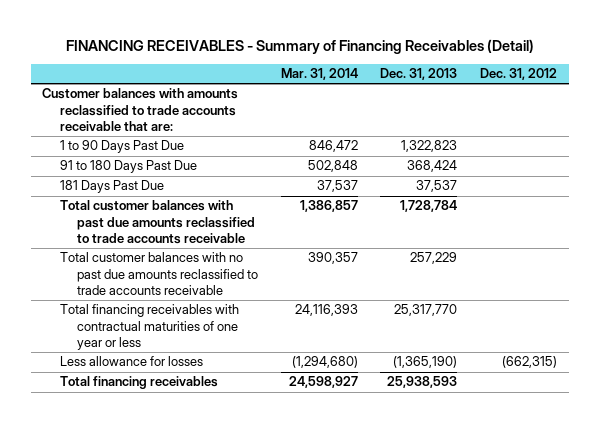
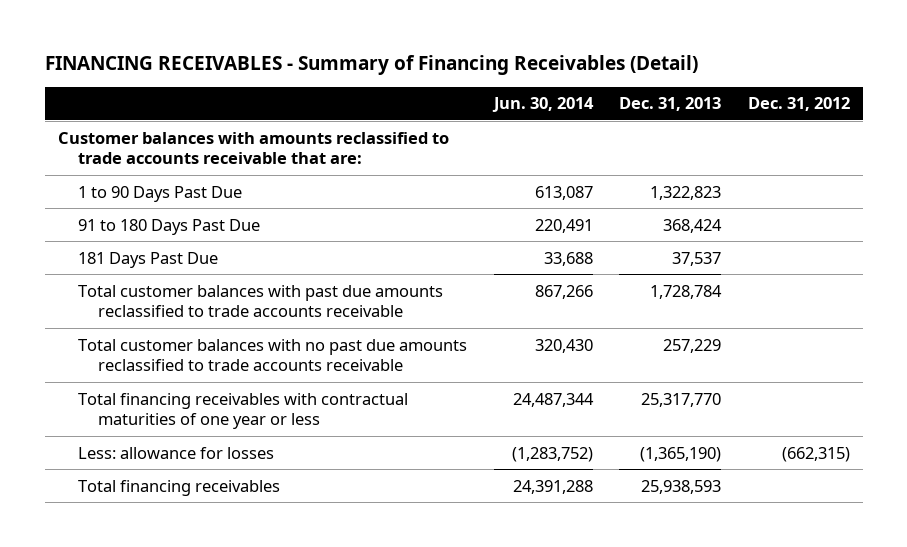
[280,67,358,80] Mar. 31, 2014 -> none
none -> [491,97,594,113] Jun. 30, 2014
[59,356,203,367] Less allowance for losses -> [78,446,275,459] Less: allowance for losses

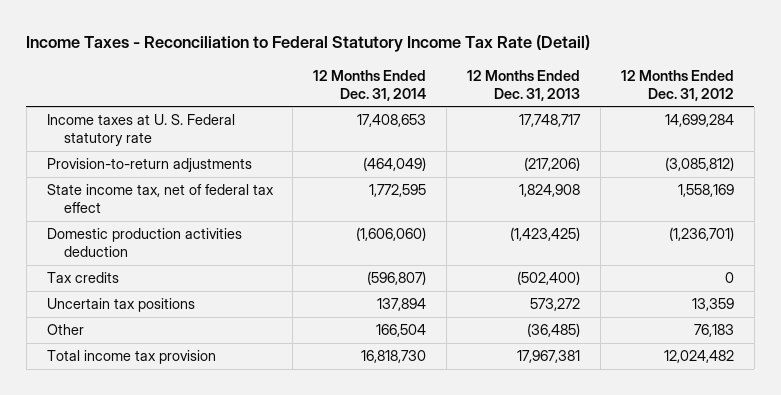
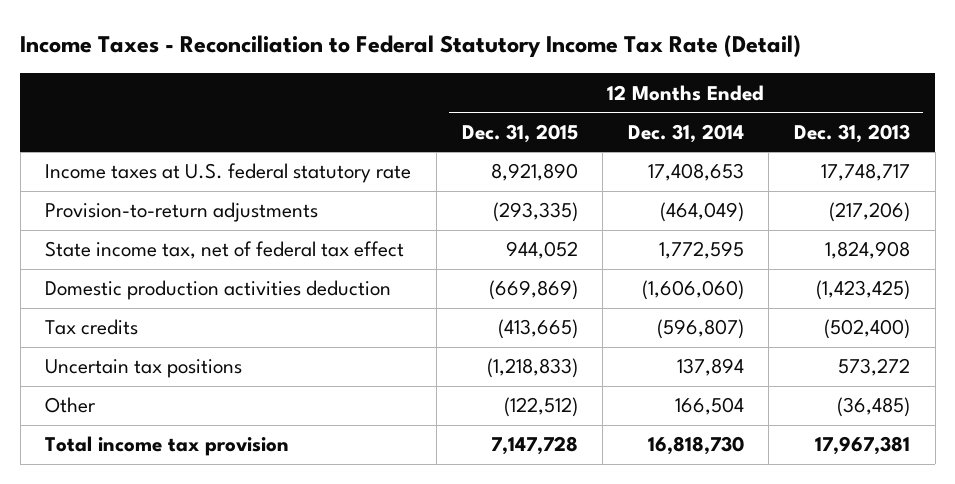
[620,69,734,101] 12 Months Ended Dec. 31, 2012 -> none
none -> [461,123,578,143] Dec. 31, 2015
[46,114,235,147] Income taxes at U. S. Federal statutory rate -> [45,163,412,184] Income taxes at U.S. federal statutory rate

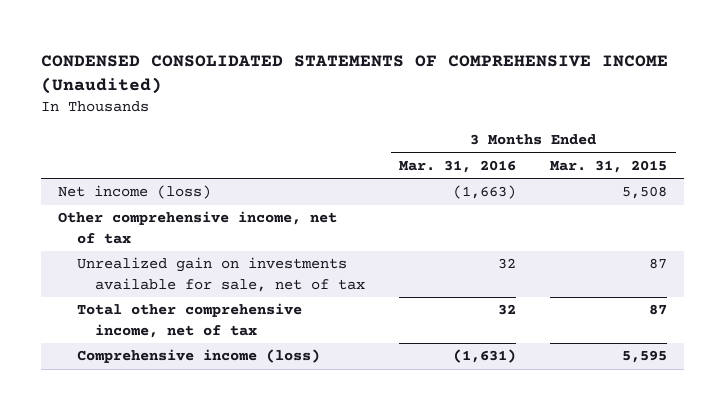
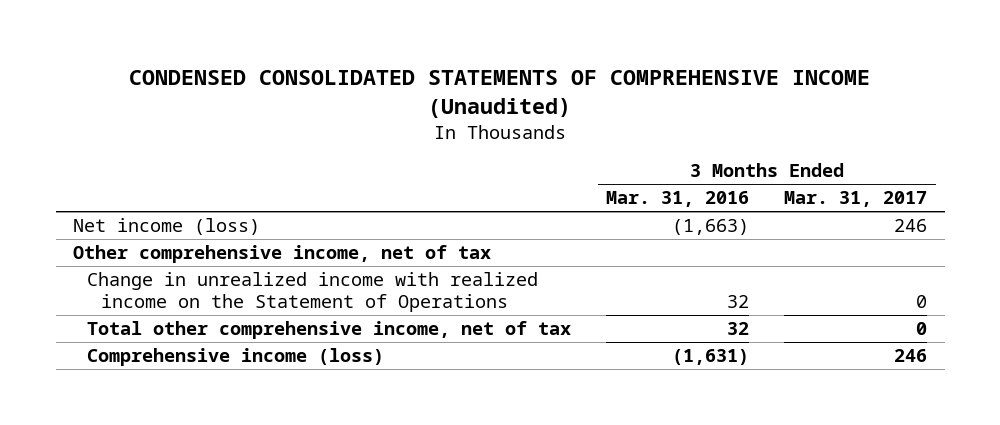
[550,160,668,174] Mar. 31, 2015 -> none
none -> [784,191,928,208] Mar. 31, 2017
[76,257,366,292] Unrealized gain on investments available for sale, net of tax -> [87,272,539,313] Change in unrealized income with realized income on the Statement of Operations

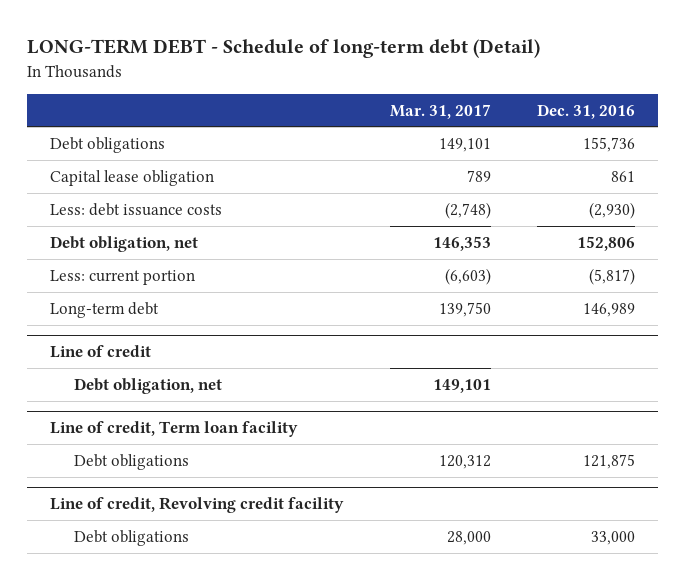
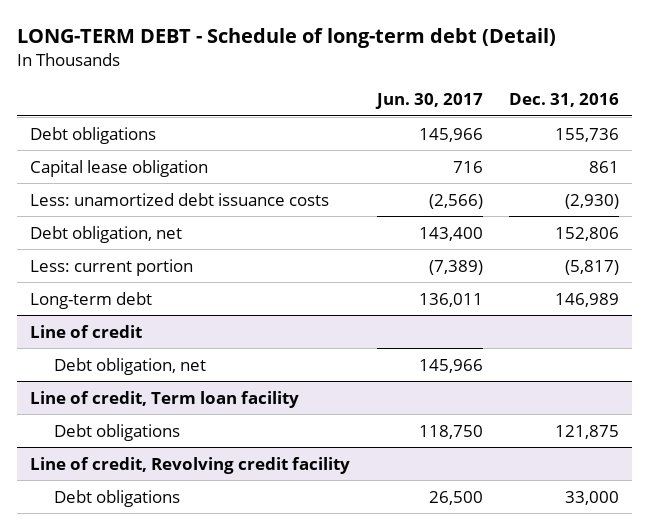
[389,103,491,119] Mar. 31, 2017 -> none
none -> [374,92,483,109] Jun. 30, 2017
[49,202,222,216] Less: debt issuance costs -> [30,192,330,206] Less: unamortized debt issuance costs

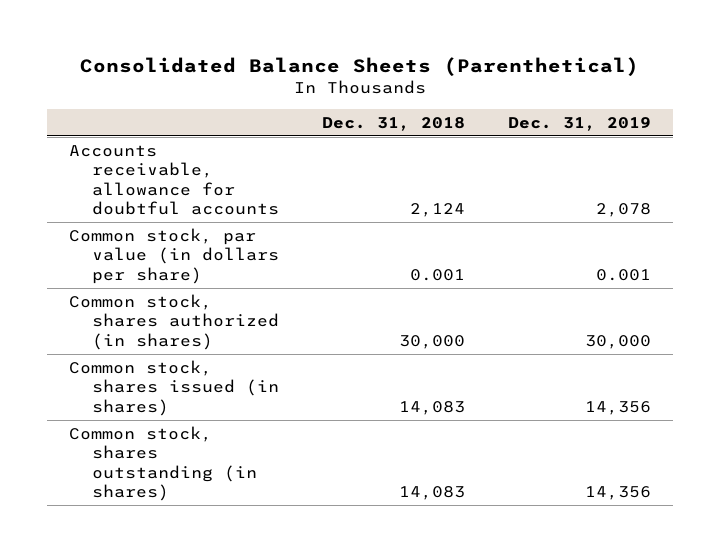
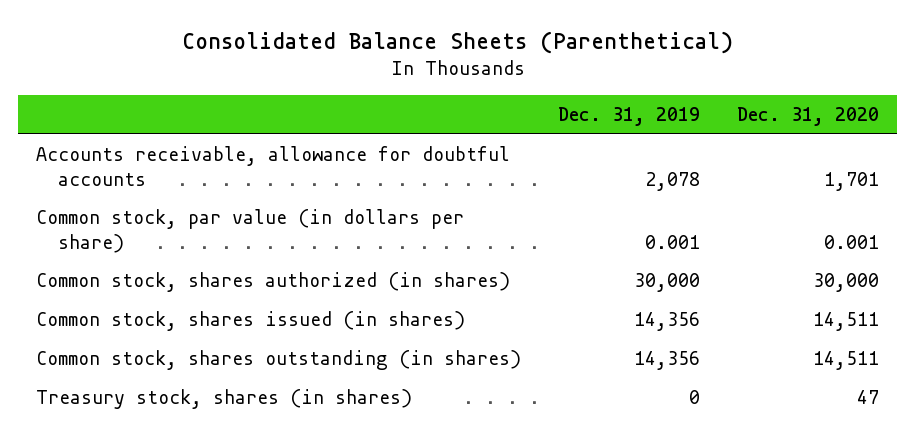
[322,116,466,131] Dec. 31, 2018 -> none
none -> [736,107,879,127] Dec. 31, 2020
none -> [36,389,413,410] Treasury stock, shares (in shares)

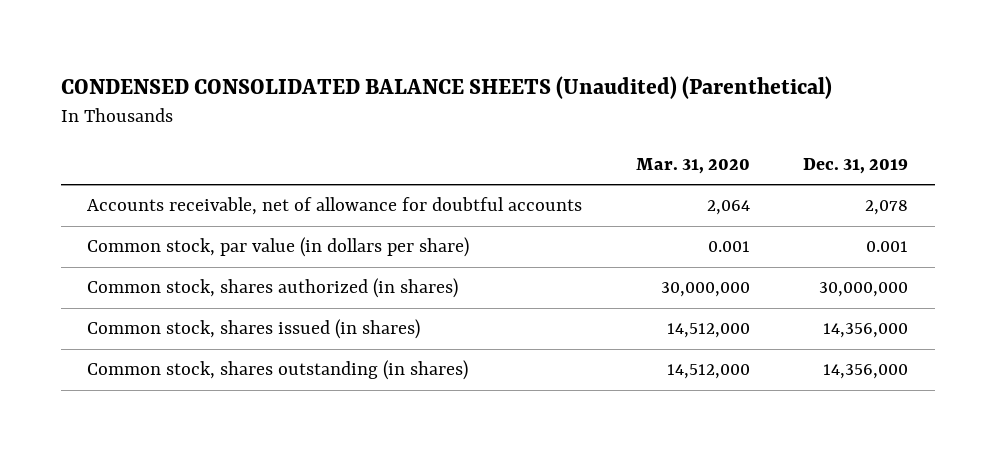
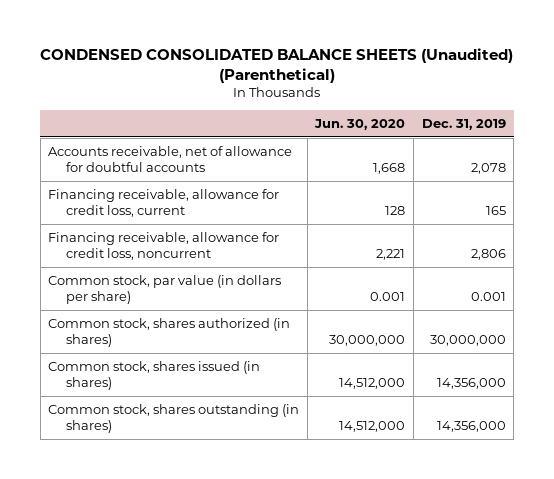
[635,158,750,175] Mar. 31, 2020 -> none
none -> [314,118,406,130] Jun. 30, 2020
none -> [48,188,280,218] Financing receivable, allowance for credit loss, current
none -> [48,231,280,261] Financing receivable, allowance for credit loss, noncurrent

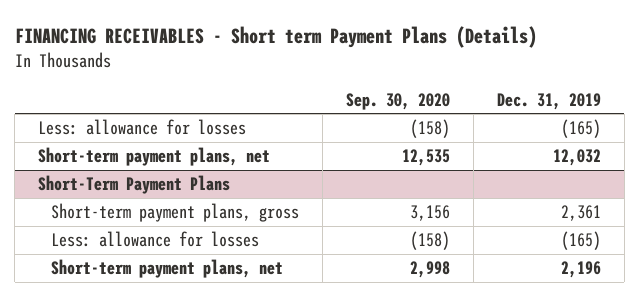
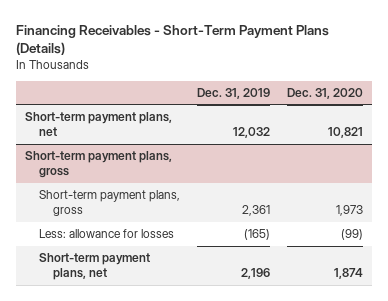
[14,25,537,48] FINANCING RECEIVABLES - Short term Payment Plans (Details) -> [16,24,330,55] Financing Receivables - Short-Term Payment Plans (Details)
[346,92,451,110] Sep. 30, 2020 -> none
none -> [287,87,364,99] Dec. 31, 2020
[38,119,247,136] Less: allowance for losses -> none
[38,175,231,195] Short-Term Payment Plans -> [24,151,172,179] Short-term payment plans, gross

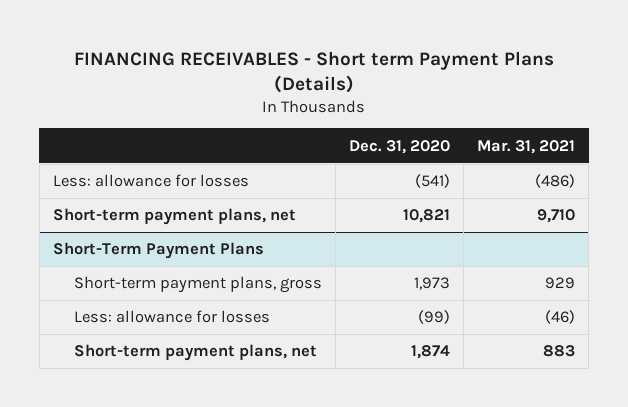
[16,24,330,55] Financing Receivables - Short-Term Payment Plans (Details) -> [74,50,555,94] FINANCING RECEIVABLES - Short term Payment Plans (Details)
[197,87,271,99] Dec. 31, 2019 -> none
none -> [477,139,576,154] Mar. 31, 2021
none -> [53,174,250,188] Less: allowance for losses
[24,151,172,179] Short-term payment plans, gross -> [53,242,265,260] Short-Term Payment Plans

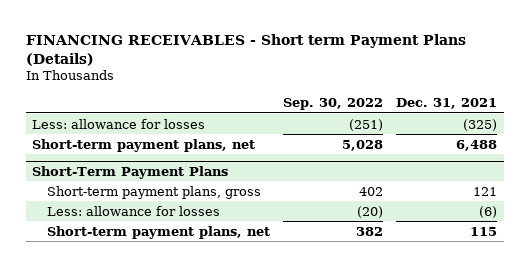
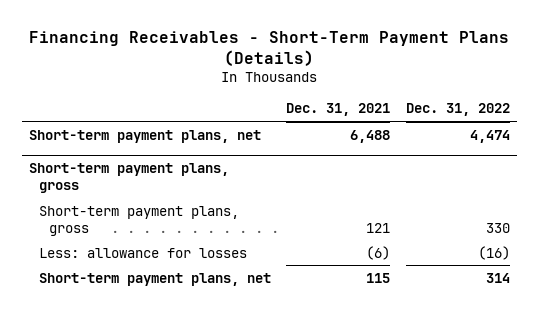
[25,33,466,66] FINANCING RECEIVABLES - Short term Payment Plans (Details) -> [29,30,510,66] Financing Receivables - Short-Term Payment Plans (Details)
[283,98,384,111] Sep. 30, 2022 -> none
none -> [405,103,510,117] Dec. 31, 2022
[32,118,206,129] Less: allowance for losses -> none
[32,165,229,179] Short-Term Payment Plans -> [29,163,230,194] Short-term payment plans, gross

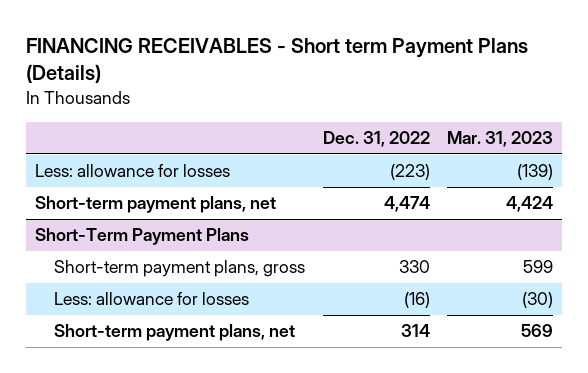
[29,30,510,66] Financing Receivables - Short-Term Payment Plans (Details) -> [25,38,528,84] FINANCING RECEIVABLES - Short term Payment Plans (Details)
[286,103,391,117] Dec. 31, 2021 -> none
none -> [447,131,554,148] Mar. 31, 2023
none -> [34,164,230,178] Less: allowance for losses
[29,163,230,194] Short-term payment plans, gross -> [34,228,249,246] Short-Term Payment Plans

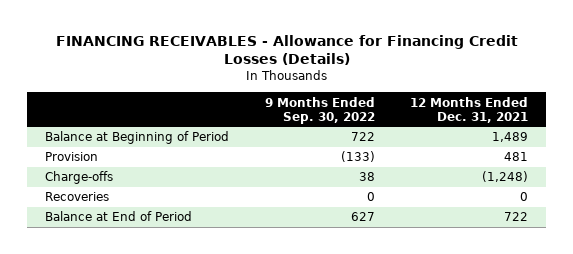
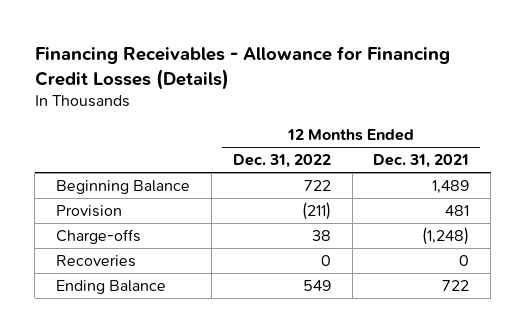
[55,34,518,66] FINANCING RECEIVABLES - Allowance for Financing Credit Losses (Details) -> [34,45,450,90] Financing Receivables - Allowance for Financing Credit Losses (Details)
[264,96,375,124] 9 Months Ended Sep. 30, 2022 -> none
none -> [232,154,331,169] Dec. 31, 2022
[44,131,229,145] Balance at Beginning of Period -> [56,179,191,194] Beginning Balance
[44,211,192,222] Balance at End of Period -> [56,279,167,294] Ending Balance

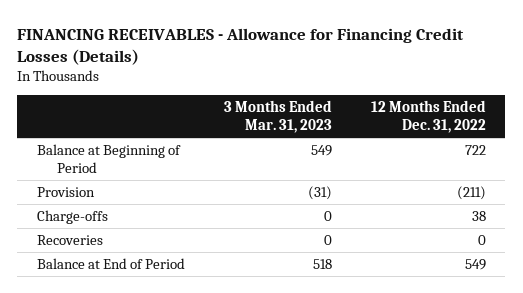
[34,45,450,90] Financing Receivables - Allowance for Financing Credit Losses (Details) -> [17,27,465,65] FINANCING RECEIVABLES - Allowance for Financing Credit Losses (Details)
[373,154,470,169] Dec. 31, 2021 -> none
none -> [223,100,332,134] 3 Months Ended Mar. 31, 2023
[56,179,191,194] Beginning Balance -> [36,143,181,173] Balance at Beginning of Period
[56,279,167,294] Ending Balance -> [36,257,185,269] Balance at End of Period

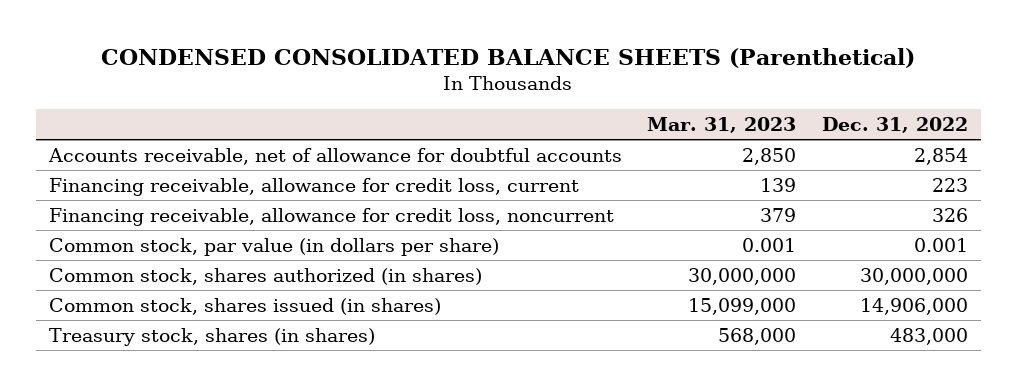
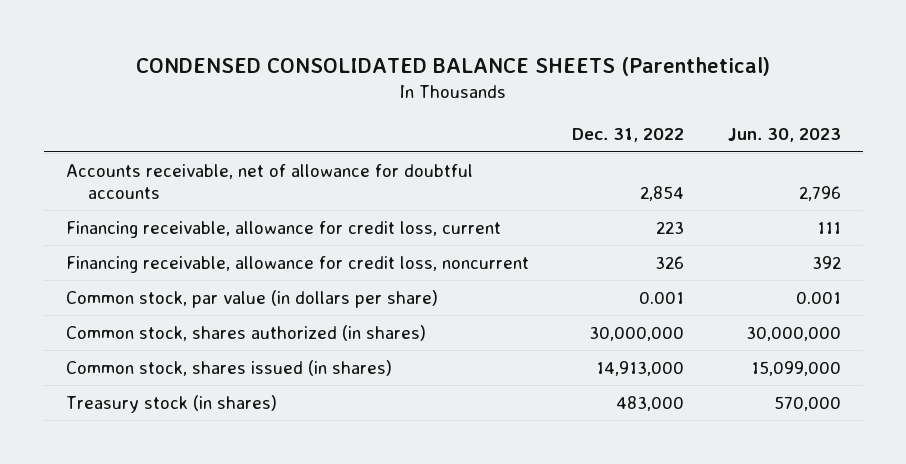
[647,116,797,133] Mar. 31, 2023 -> none
none -> [727,128,841,143] Jun. 30, 2023
[859,297,968,315] 14,906,000 -> [596,360,685,376] 14,913,000
[48,327,375,346] Treasury stock, shares (in shares) -> [65,394,277,413] Treasury stock (in shares)

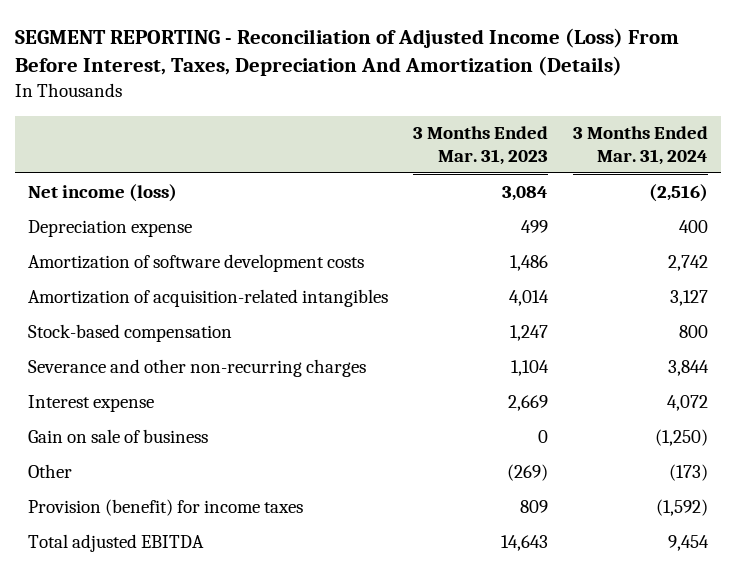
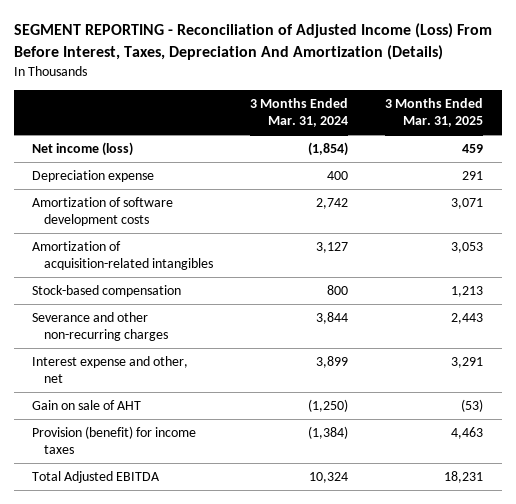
[412,126,548,165] 3 Months Ended Mar. 31, 2023 -> none
none -> [385,98,484,128] 3 Months Ended Mar. 31, 2025
[649,183,709,202] (2,516) -> [308,142,349,157] (1,854)
[27,394,154,412] Interest expense -> none
[27,463,72,478] Other -> none
none -> [32,356,189,384] Interest expense and other, net
[27,428,208,443] Gain on sale of business -> [32,400,142,411] Gain on sale of AHT
[656,498,709,516] (1,592) -> [308,426,349,440] (1,384)
[27,533,204,552] Total adjusted EBITDA -> [32,471,161,484] Total Adjusted EBITDA
[668,534,710,551] 9,454 -> [309,472,349,484] 10,324

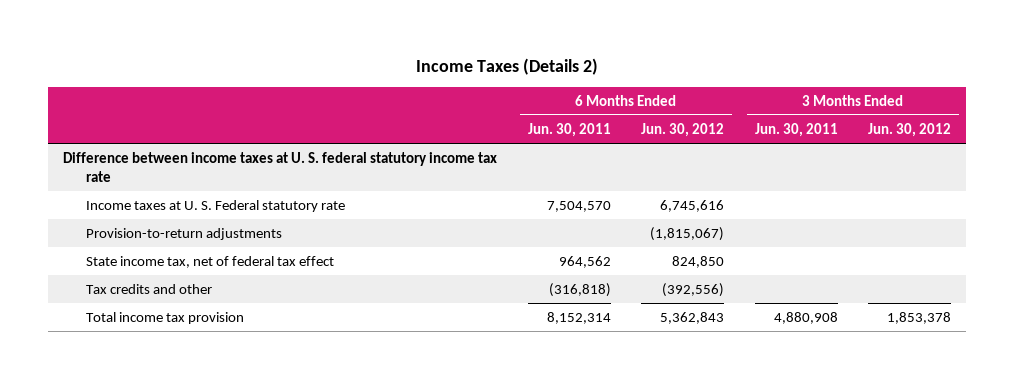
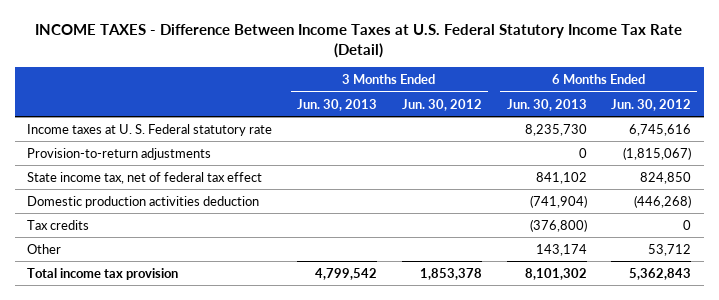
[416,57,599,75] Income Taxes (Details 2) -> [35,23,683,58] INCOME TAXES - Difference Between Income Taxes at U.S. Federal Statutory Income Tax Rate (Detail)
[527,123,611,138] Jun. 30, 2011 -> none
[754,123,838,138] Jun. 30, 2011 -> none
none -> [297,98,378,111] Jun. 30, 2013
none -> [506,98,587,111] Jun. 30, 2013
[63,152,498,182] Difference between income taxes at U. S. federal statutory income tax rate -> none
none -> [27,195,260,208] Domestic production activities deduction
[86,284,213,295] Tax credits and other -> [27,219,90,230] Tax credits
[662,283,725,298] (392,556) -> [683,219,692,230] 0
none -> [27,243,62,254] Other

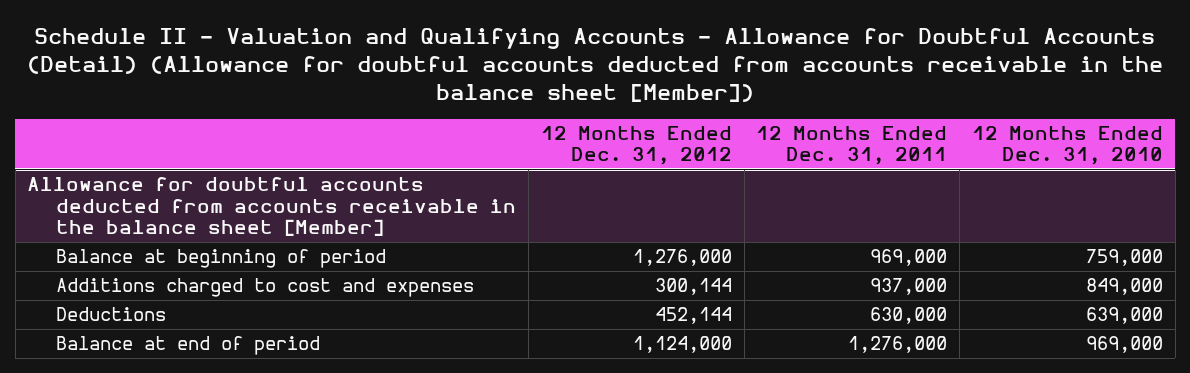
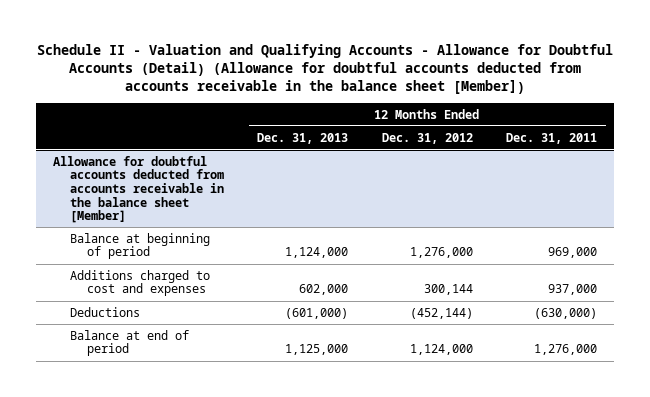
[971,125,1163,166] 12 Months Ended Dec. 31, 2010 -> none
none -> [257,132,349,144] Dec. 31, 2013
[654,307,732,325] 452,144 -> [409,307,473,319] (452,144)
[870,307,948,325] 630,000 -> [534,307,598,319] (630,000)

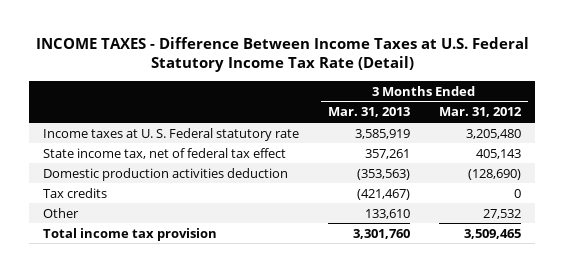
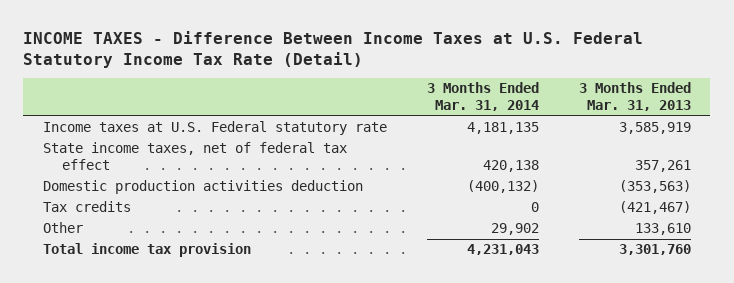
[438,107,522,118] Mar. 31, 2012 -> none
none -> [426,82,539,111] 3 Months Ended Mar. 31, 2014
[43,127,300,141] Income taxes at U. S. Federal statutory rate -> [43,121,388,136] Income taxes at U.S. Federal statutory rate
[43,147,287,159] State income tax, net of federal tax effect -> [43,142,348,170] State income taxes, net of federal tax effect

